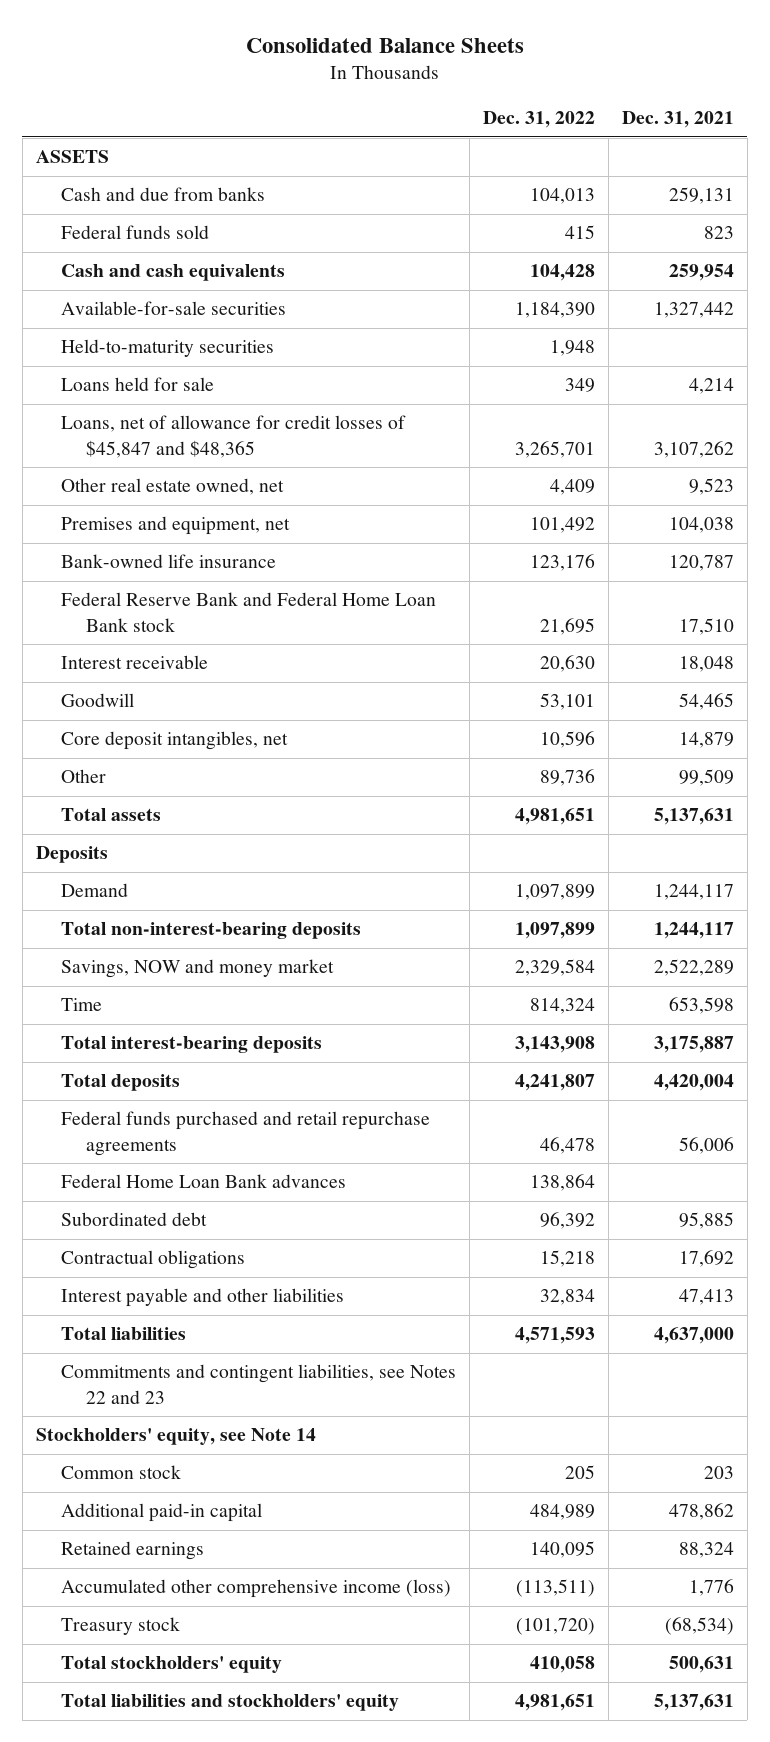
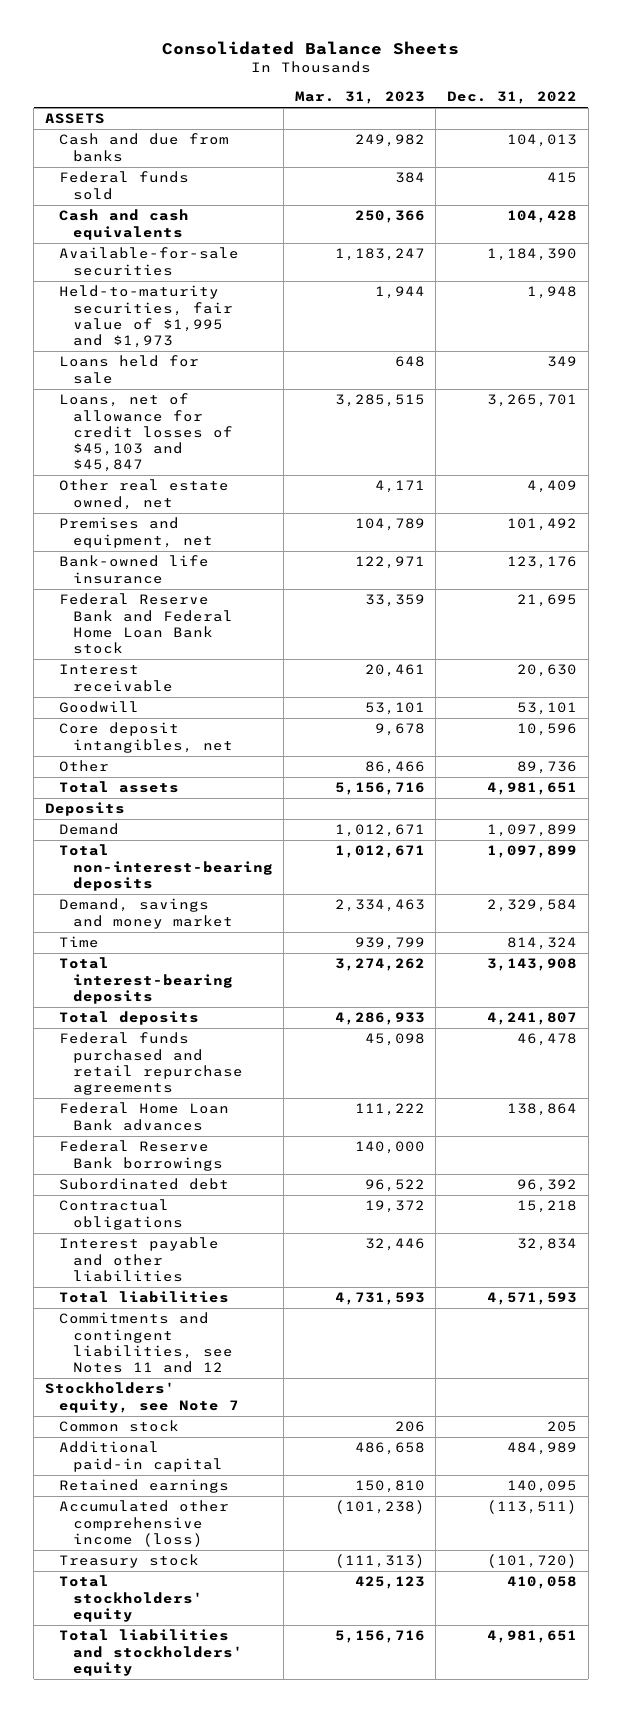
[621,111,734,129] Dec. 31, 2021 -> none
none -> [294,91,425,105] Mar. 31, 2023
[60,339,274,358] Held-to-maturity securities -> [58,285,233,349] Held-to-maturity securities, fair value of $1,995 and $1,973
[60,415,406,458] Loans, net of allowance for credit losses of $45,847 and $48,365 -> [58,393,233,473] Loans, net of allowance for credit losses of $45,103 and $45,847
[60,959,334,979] Savings, NOW and money market -> [58,898,233,929] Demand, savings and money market
none -> [58,1140,223,1171] Federal Reserve Bank borrowings
[60,1364,456,1404] Commitments and contingent liabilities, see Notes 22 and 23 -> [58,1312,233,1374] Commitments and contingent liabilities, see Notes 11 and 12
[35,1428,316,1446] Stockholders' equity, see Note 14 -> [44,1382,239,1413] Stockholders' equity, see Note 7

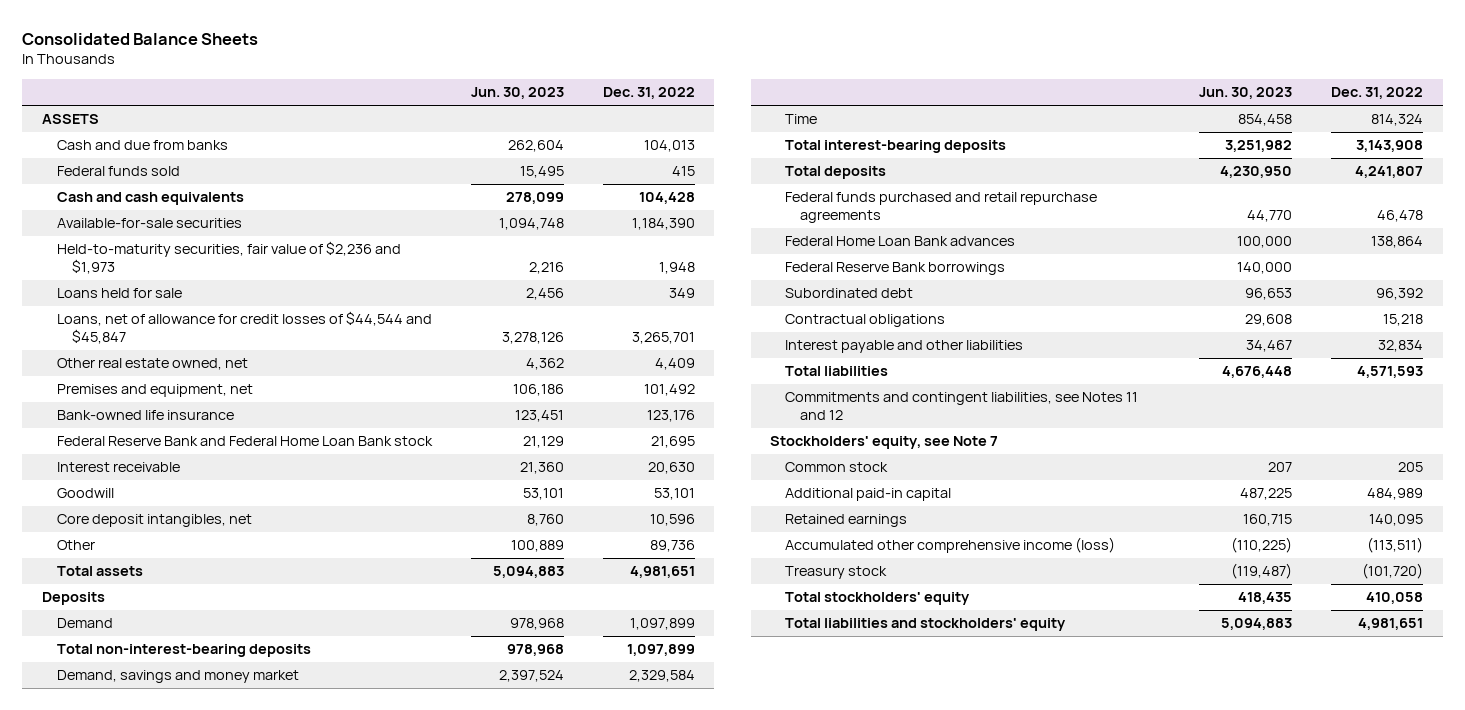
[294,91,425,105] Mar. 31, 2023 -> none
none -> [470,87,564,100] Jun. 30, 2023
[58,285,233,349] Held-to-maturity securities, fair value of $1,995 and $1,973 -> [56,241,401,274] Held-to-maturity securities, fair value of $2,236 and $1,973
[58,393,233,473] Loans, net of allowance for credit losses of $45,103 and $45,847 -> [56,311,432,344] Loans, net of allowance for credit losses of $44,544 and $45,847

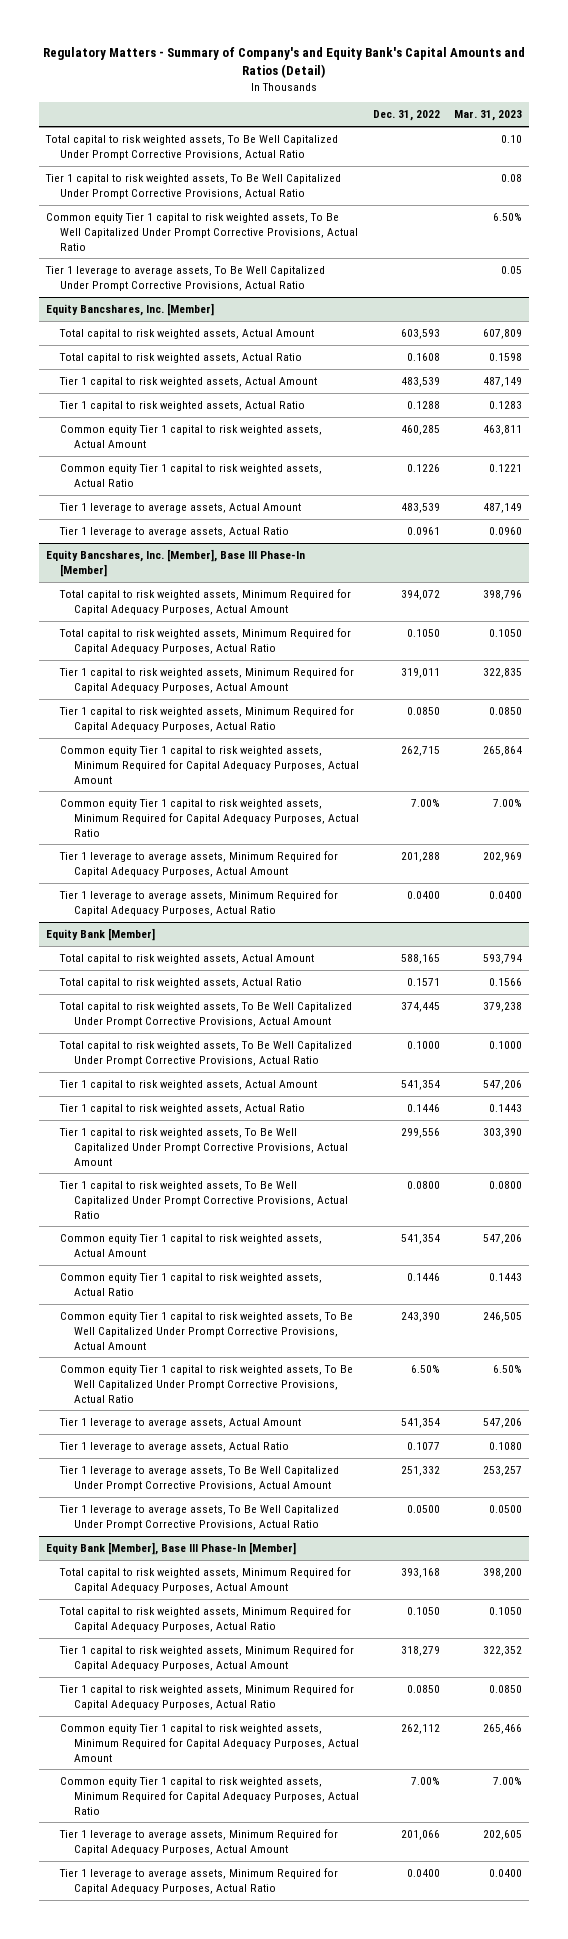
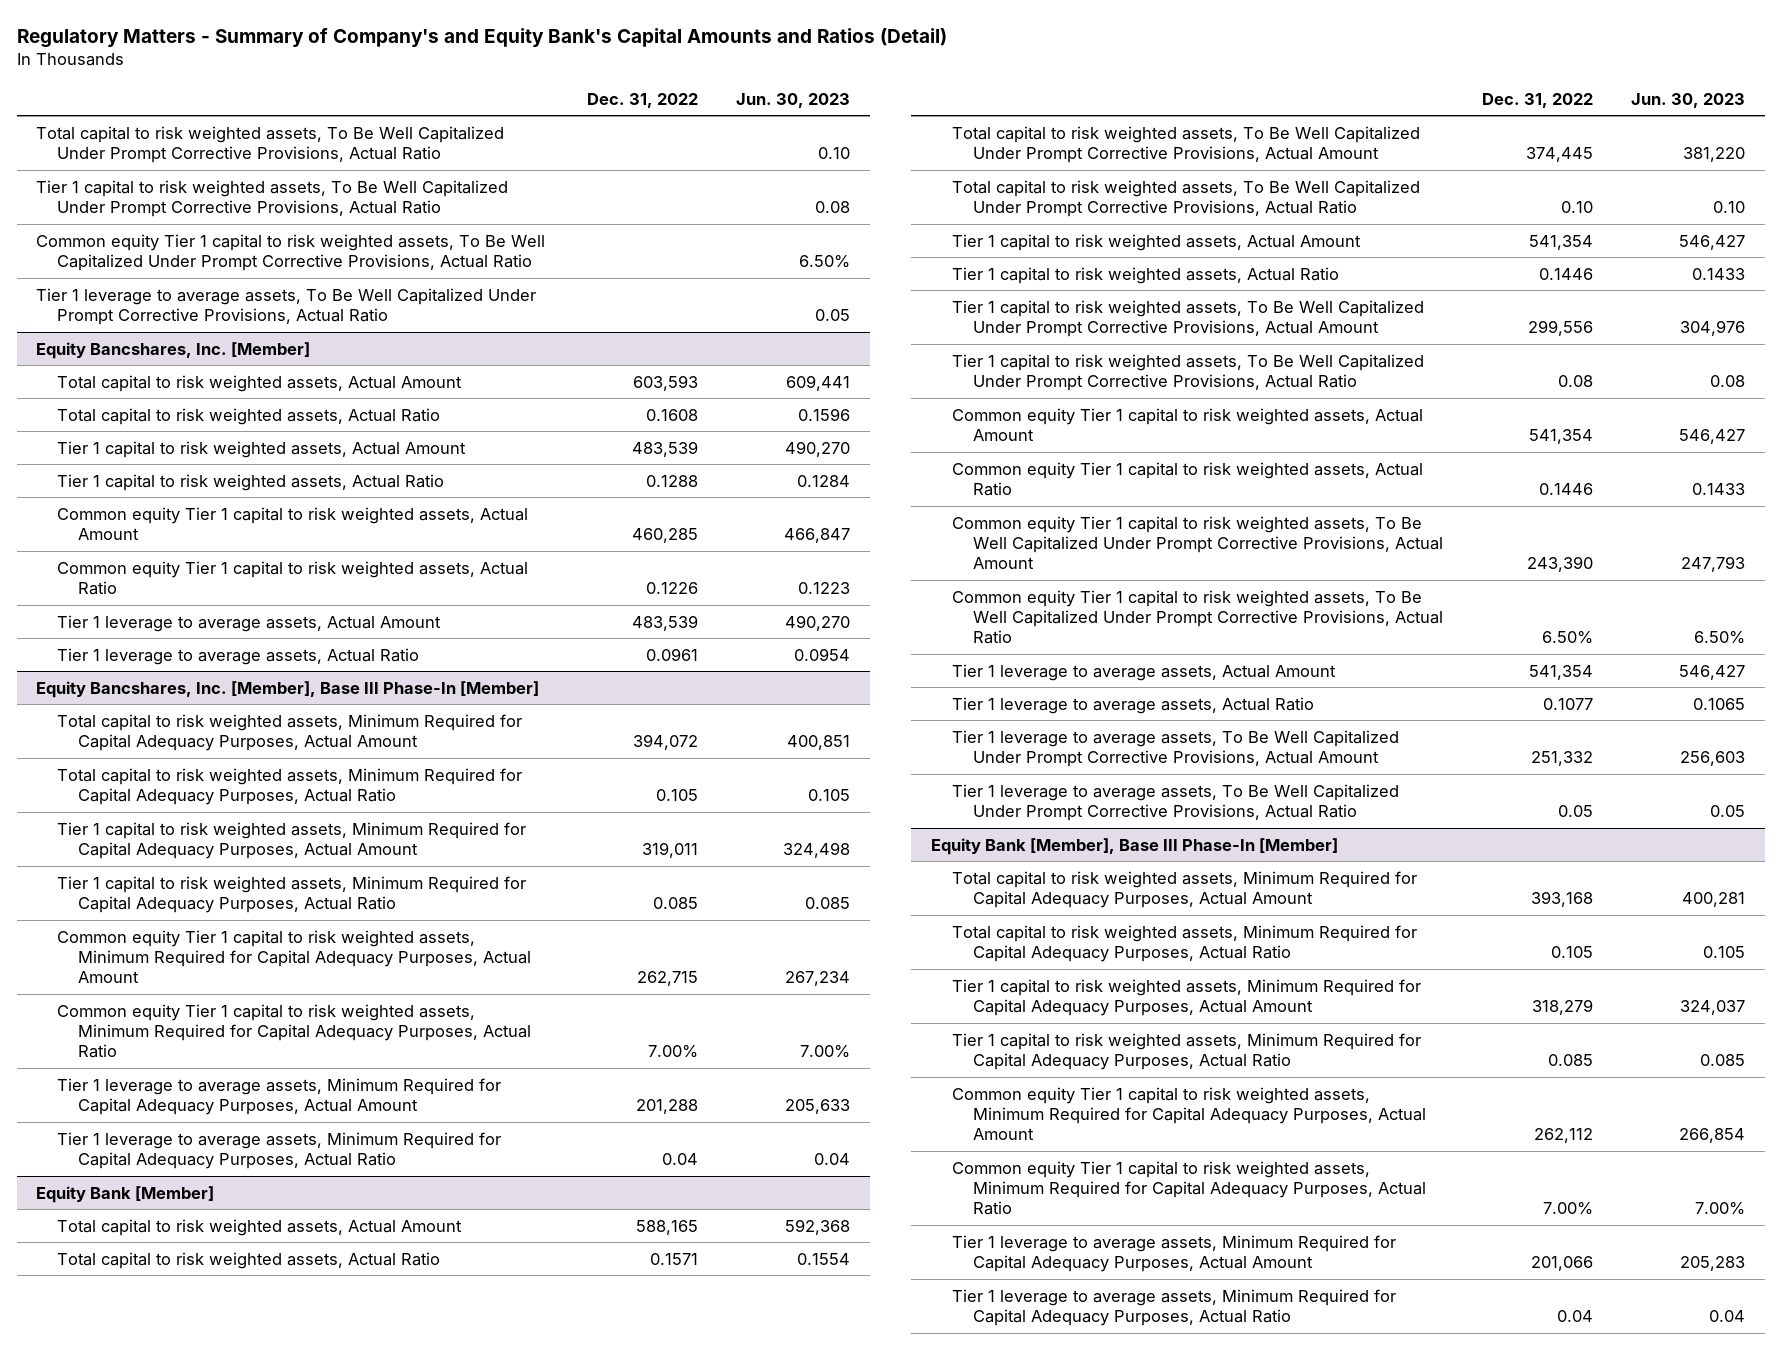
[453,110,522,122] Mar. 31, 2023 -> none
none -> [736,92,851,108] Jun. 30, 2023
[406,629,440,638] 0.1050 -> [655,789,698,802] 0.105
[406,707,440,716] 0.0850 -> [652,897,698,910] 0.085
[406,891,440,900] 0.0400 -> [661,1153,698,1166] 0.04
[406,1041,440,1050] 0.1000 -> [1560,201,1593,214] 0.10
[406,1181,440,1190] 0.0800 -> [1557,375,1593,388] 0.08
[406,1505,440,1514] 0.0500 -> [1557,805,1593,818] 0.05
[406,1607,440,1616] 0.1050 -> [1550,946,1593,959] 0.105
[406,1685,440,1694] 0.0850 -> [1547,1054,1593,1067] 0.085
[406,1869,440,1878] 0.0400 -> [1556,1310,1593,1323] 0.04

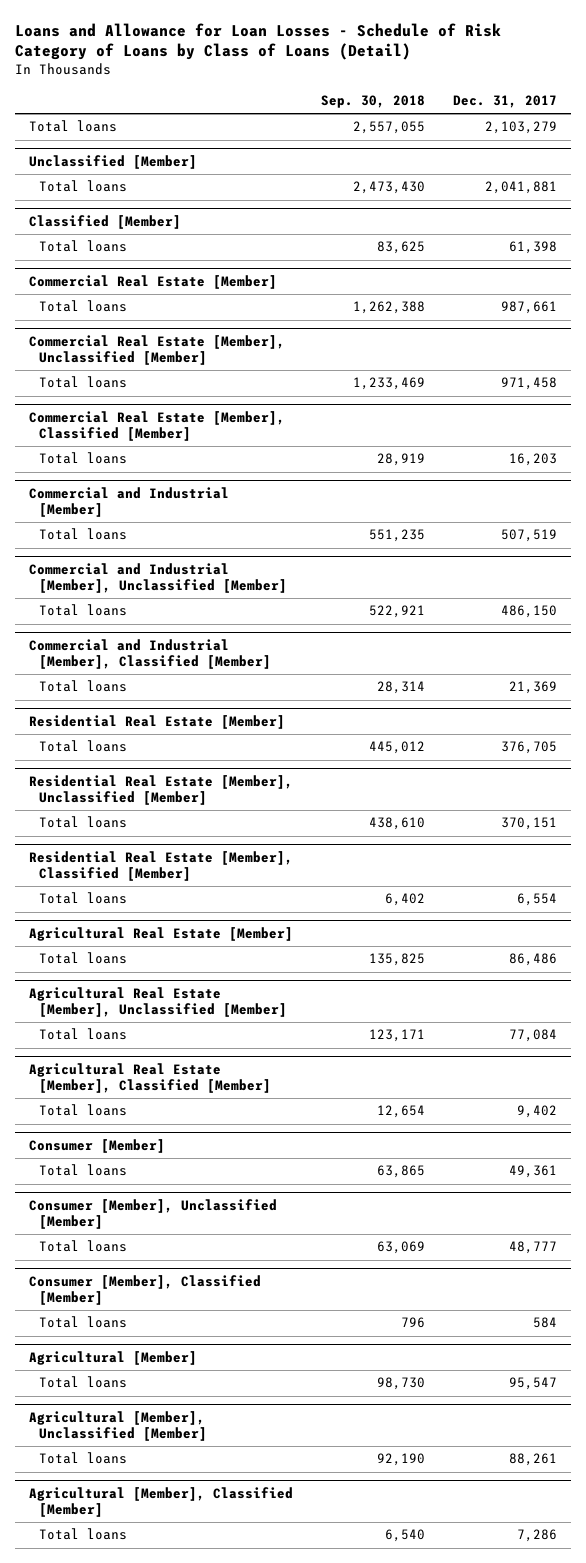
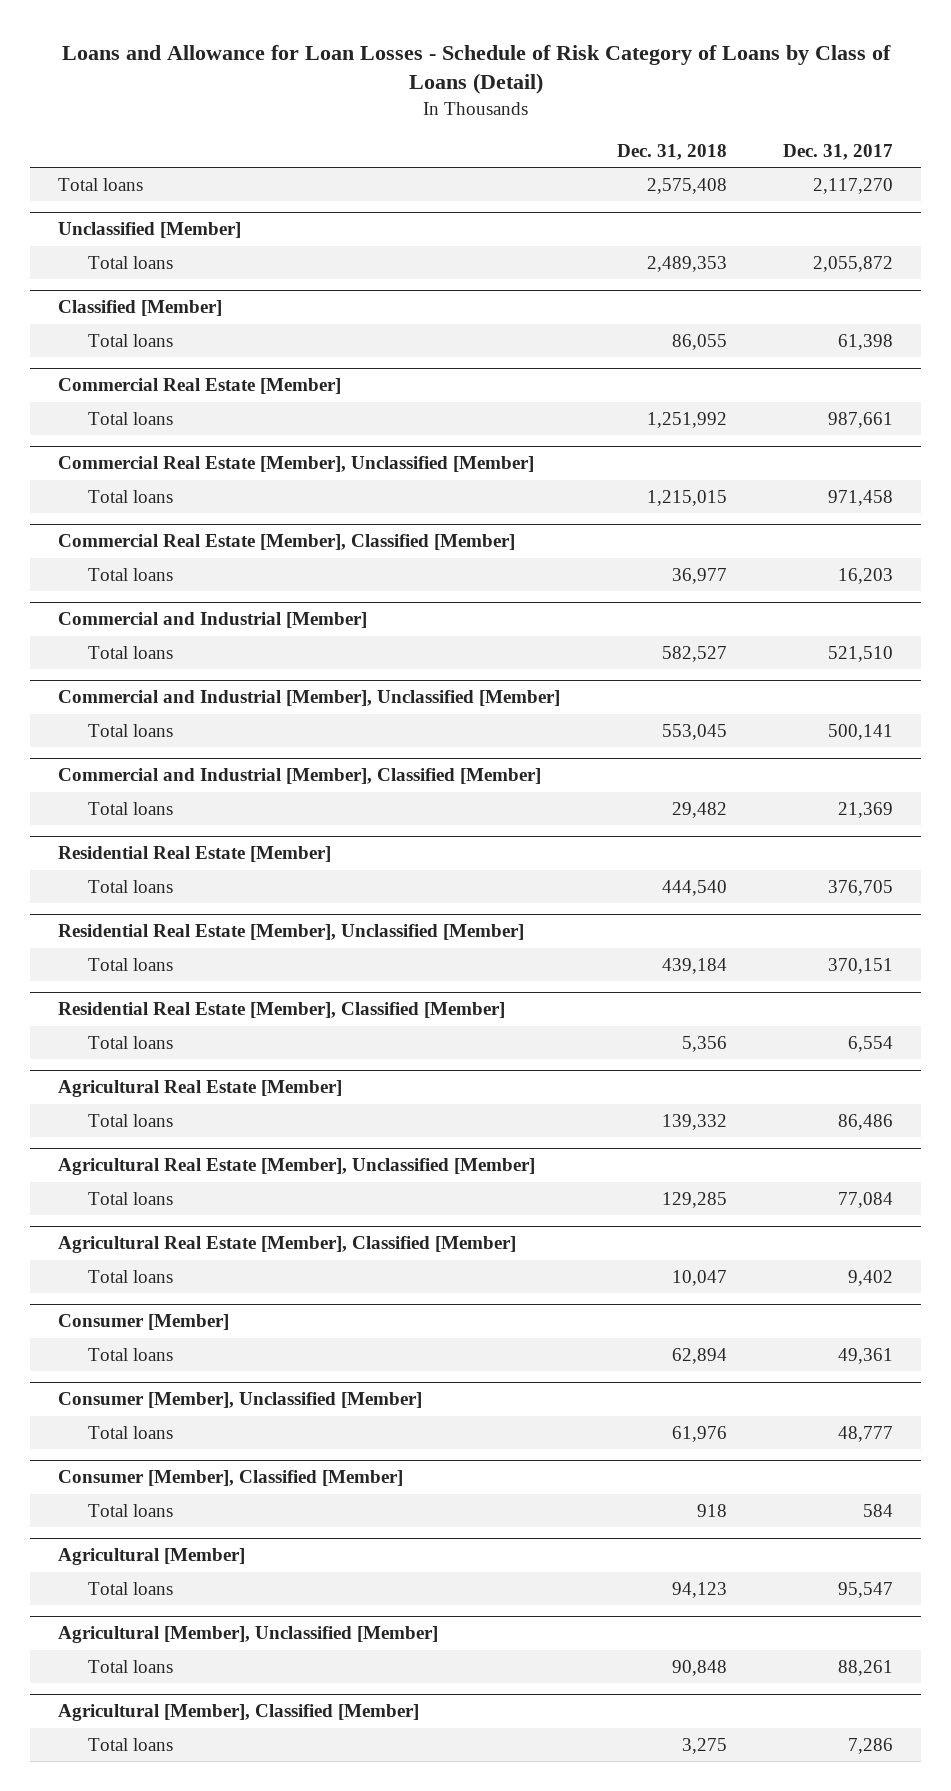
[320,95,425,109] Sep. 30, 2018 -> none
none -> [616,143,727,160] Dec. 31, 2018
[484,121,557,135] 2,103,279 -> [812,177,893,194] 2,117,270
[484,181,557,195] 2,041,881 -> [812,255,893,272] 2,055,872
[500,529,557,543] 507,519 -> [827,645,893,662] 521,510
[500,605,557,619] 486,150 -> [827,723,893,740] 500,141

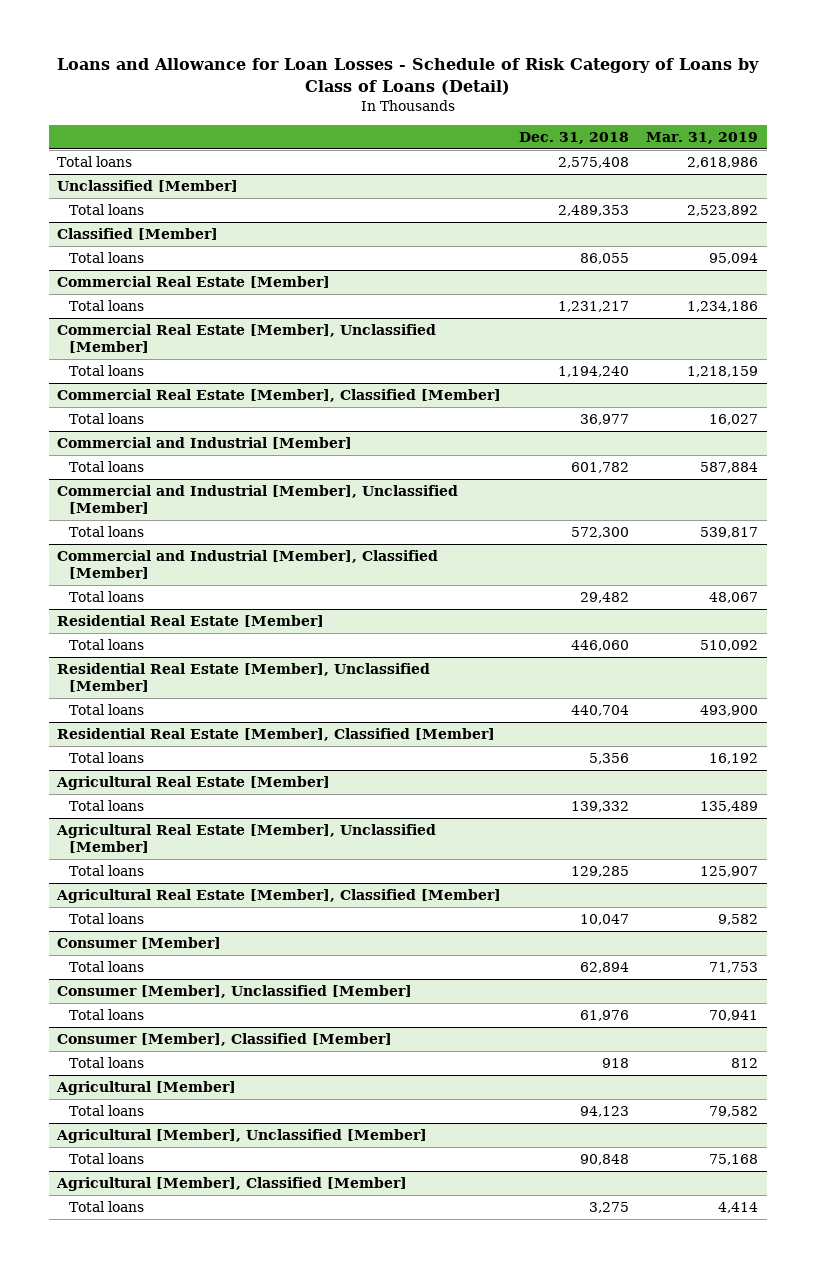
[782,143,893,160] Dec. 31, 2017 -> none
none -> [646,132,759,145] Mar. 31, 2019
[646,411,727,428] 1,251,992 -> [557,301,629,313] 1,231,217
[646,489,727,506] 1,215,015 -> [557,366,629,378] 1,194,240
[661,645,727,662] 582,527 -> [570,462,629,474] 601,782
[661,723,727,740] 553,045 -> [570,527,629,539] 572,300
[661,879,727,896] 444,540 -> [570,640,629,652] 446,060
[661,957,727,974] 439,184 -> [570,705,629,717] 440,704

